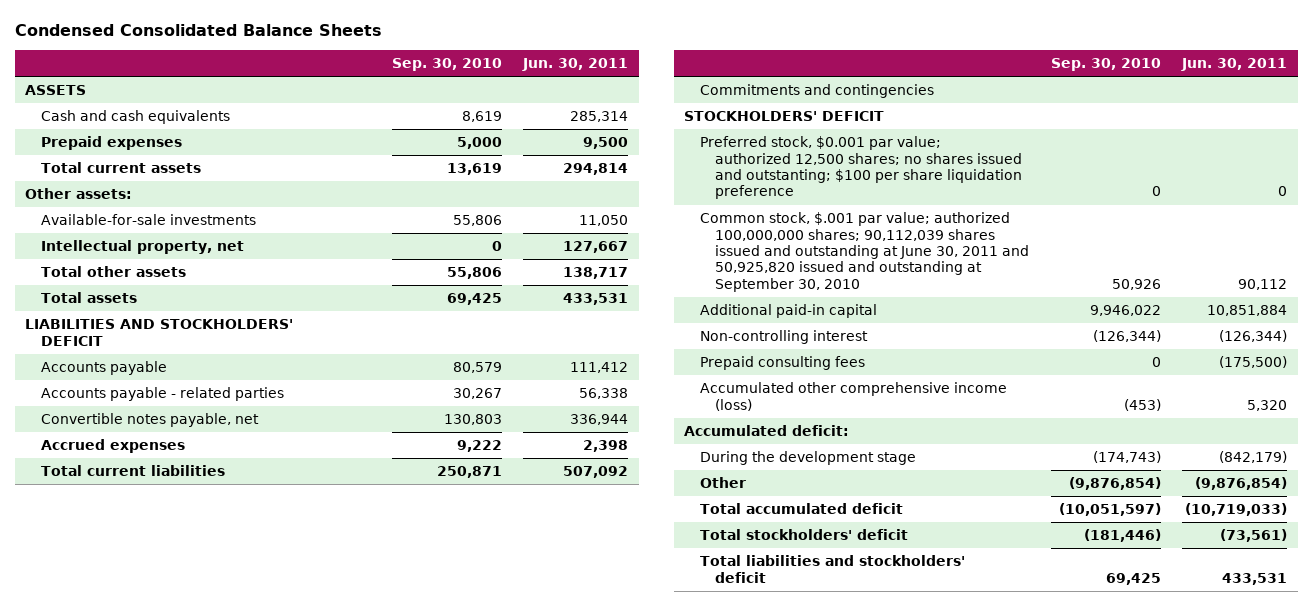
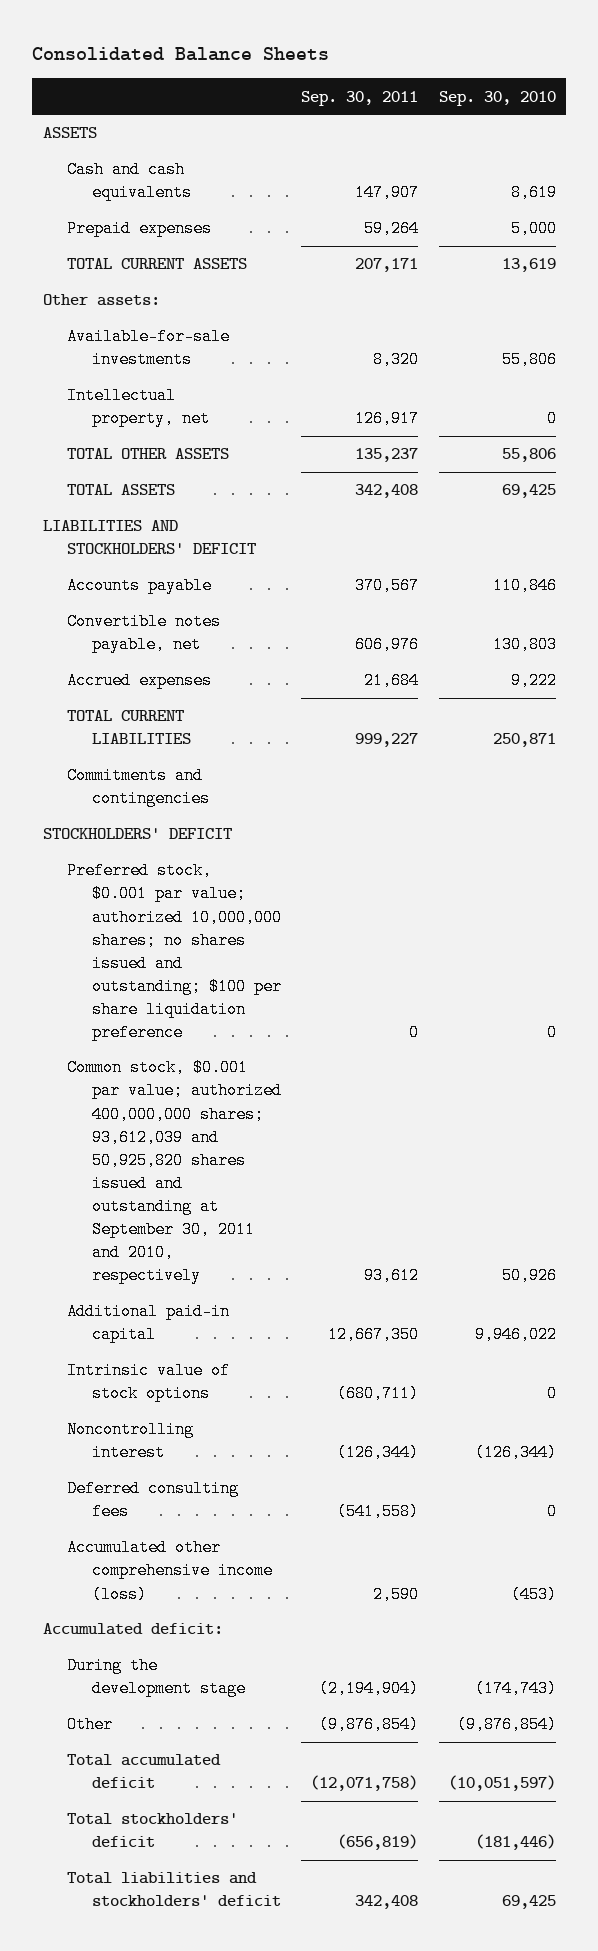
[14,23,382,36] Condensed Consolidated Balance Sheets -> [32,47,330,62] Consolidated Balance Sheets
[522,57,629,71] Jun. 30, 2011 -> none
none -> [301,90,419,106] Sep. 30, 2011
[40,162,201,174] Total current assets -> [67,258,248,270] TOTAL CURRENT ASSETS
[40,266,186,278] Total other assets -> [67,448,230,460] TOTAL OTHER ASSETS
[40,292,137,304] Total assets -> [67,484,176,496] TOTAL ASSETS
[40,387,284,402] Accounts payable - related parties -> none
[452,362,502,374] 80,579 -> [492,577,557,595] 110,846
[40,465,225,477] Total current liabilities -> [67,710,191,745] TOTAL CURRENT LIABILITIES
[699,136,1022,200] Preferred stock, $0.001 par value; authorized 12,500 shares; no shares issued and outstanting; $100 per share liquidation preference -> [67,862,282,1041] Preferred stock, $0.001 par value; authorized 10,000,000 shares; no shares issued and outstanding; $100 per share liquidation preference
[699,212,1029,292] Common stock, $.001 par value; authorized 100,000,000 shares; 90,112,039 shares issued and outstanding at June 30, 2011 and 50,925,820 issued and outstanding at September 30, 2010 -> [67,1059,282,1285] Common stock, $0.001 par value; authorized 400,000,000 shares; 93,612,039 and 50,925,820 shares issued and outstanding at September 30, 2011 and 2010, respectively
none -> [67,1362,231,1403] Intrinsic value of stock options
[699,330,868,345] Non-controlling interest -> [67,1421,195,1462] Noncontrolling interest
[699,356,865,371] Prepaid consulting fees -> [67,1480,240,1521] Deferred consulting fees

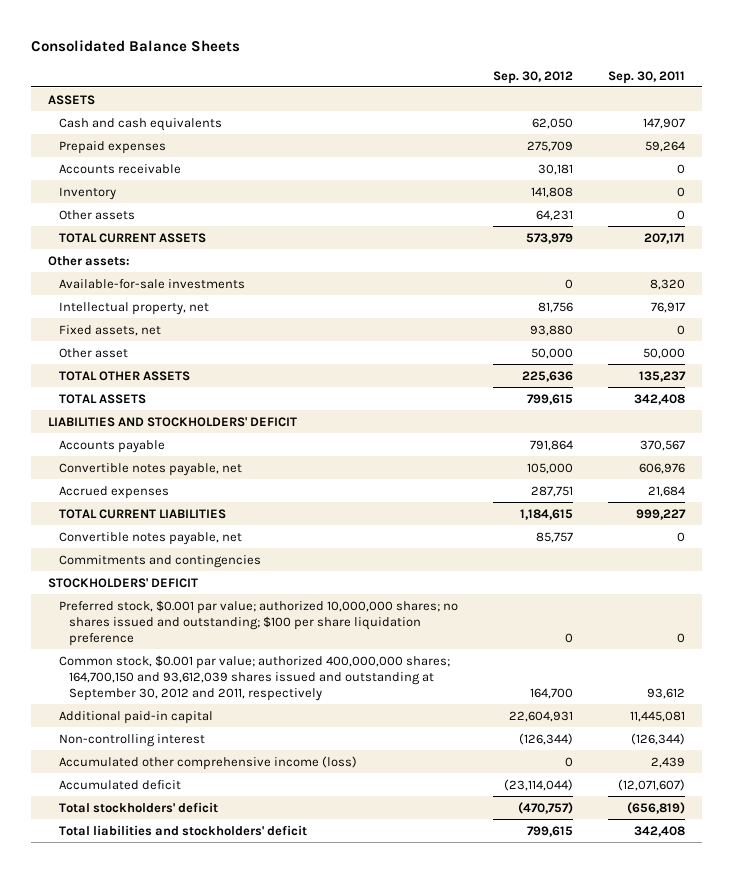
[438,90,556,106] Sep. 30, 2010 -> none
none -> [492,70,573,84] Sep. 30, 2012
none -> [58,163,181,174] Accounts receivable
none -> [58,186,116,200] Inventory
none -> [58,209,135,220] Other assets
[355,410,420,428] 126,917 -> [650,301,685,313] 76,917
none -> [58,324,161,336] Fixed assets, net
none -> [58,347,128,358] Other asset
none -> [58,531,242,545] Convertible notes payable, net
[67,1362,231,1403] Intrinsic value of stock options -> none
[67,1480,240,1521] Deferred consulting fees -> none
[42,1623,223,1636] Accumulated deficit: -> none
[67,1657,246,1698] During the development stage -> none
[67,1716,114,1734] Other -> none
[67,1059,282,1285] Common stock, $0.001 par value; authorized 400,000,000 shares; 93,612,039 and 50,925,820 shares issued and outstanding at September 30, 2011 and 2010, respectively -> [58,654,450,702] Common stock, $0.001 par value; authorized 400,000,000 shares; 164,700,150 and 93,612,039 shares issued and outstanding at September 30, 2012 and 2011, respectively
[328,1326,420,1344] 12,667,350 -> [629,710,685,722] 11,445,081
[67,1421,195,1462] Noncontrolling interest -> [58,733,205,747] Non-controlling interest
[373,1585,420,1603] 2,590 -> [650,756,685,768] 2,439
[67,1754,222,1789] Total accumulated deficit -> [58,779,181,790] Accumulated deficit
[310,1775,419,1792] (12,071,758) -> [617,778,685,791] (12,071,607)

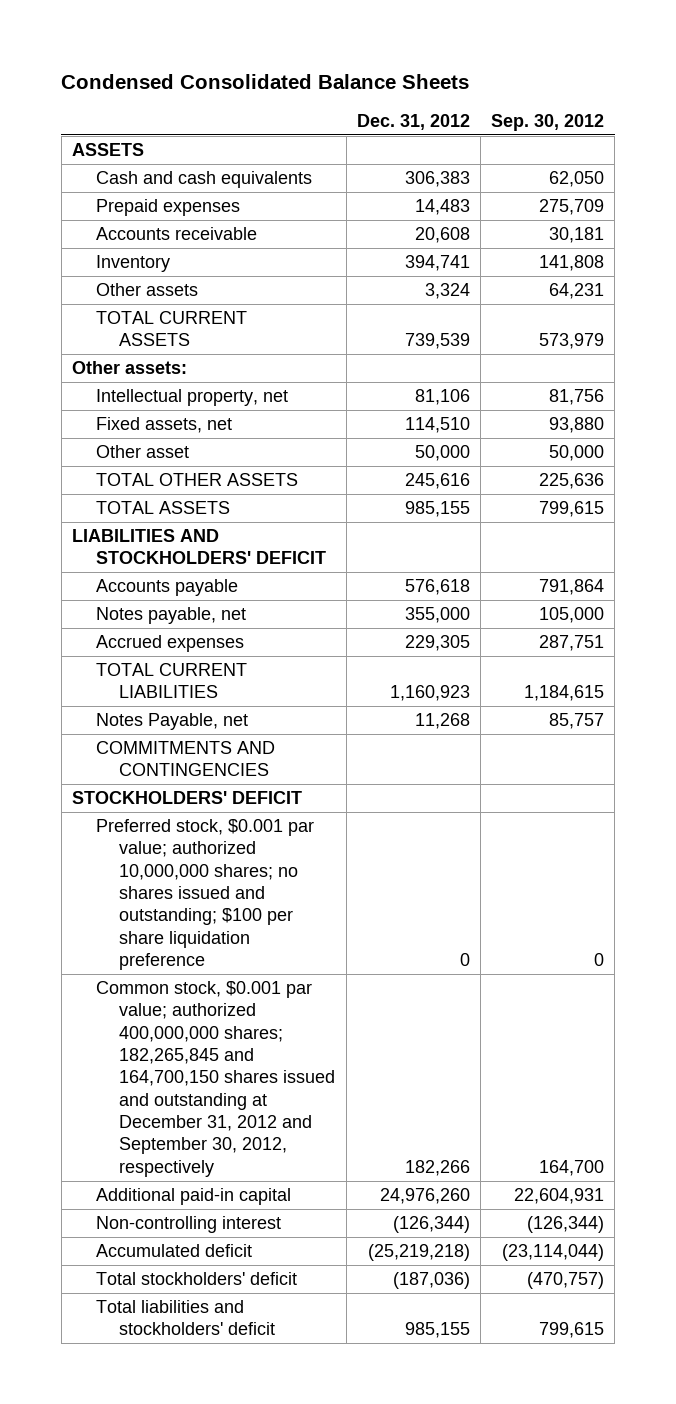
[30,40,240,53] Consolidated Balance Sheets -> [61,74,470,90] Condensed Consolidated Balance Sheets
[607,70,685,84] Sep. 30, 2011 -> none
none -> [356,113,470,130] Dec. 31, 2012
[58,278,245,289] Available-for-sale investments -> none
[58,462,242,476] Convertible notes payable, net -> [95,607,246,625] Notes payable, net
[58,531,242,545] Convertible notes payable, net -> [95,713,248,731] Notes Payable, net
[58,554,261,568] Commitments and contingencies -> [95,741,275,777] COMMITMENTS AND CONTINGENCIES
[58,654,450,702] Common stock, $0.001 par value; authorized 400,000,000 shares; 164,700,150 and 93,612,039 shares issued and outstanding at September 30, 2012 and 2011, respectively -> [95,981,336,1177] Common stock, $0.001 par value; authorized 400,000,000 shares; 182,265,845 and 164,700,150 shares issued and outstanding at December 31, 2012 and September 30, 2012, respectively
[58,755,357,770] Accumulated other comprehensive income (loss) -> none

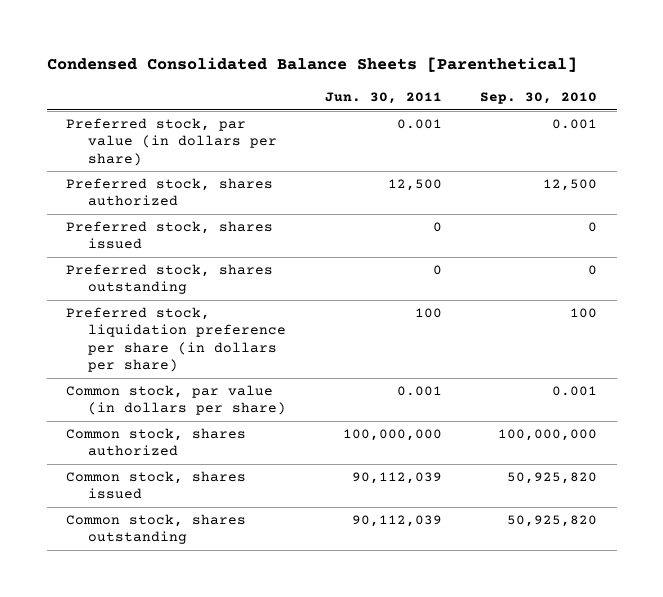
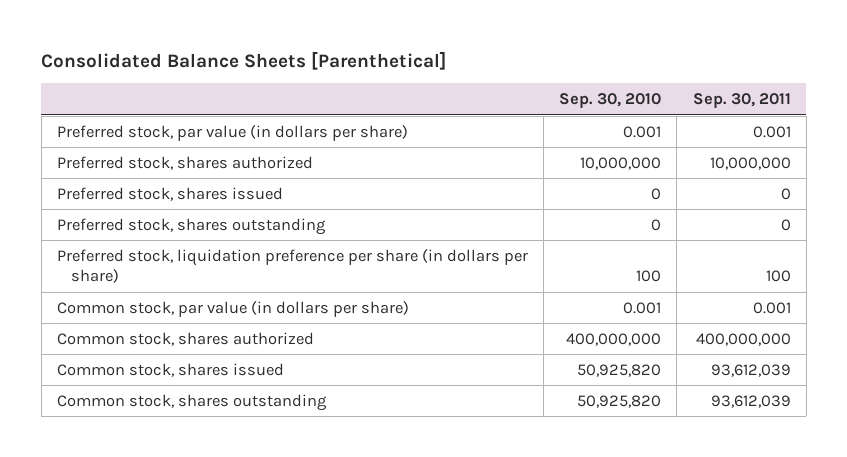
[46,57,577,73] Condensed Consolidated Balance Sheets [Parenthetical] -> [41,50,447,70] Consolidated Balance Sheets [Parenthetical]
[324,91,442,104] Jun. 30, 2011 -> none
none -> [692,93,791,109] Sep. 30, 2011
[543,179,598,192] 12,500 -> [580,156,662,170] 10,000,000
[498,429,598,442] 100,000,000 -> [566,332,662,346] 400,000,000

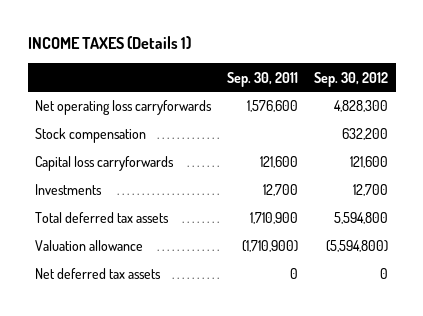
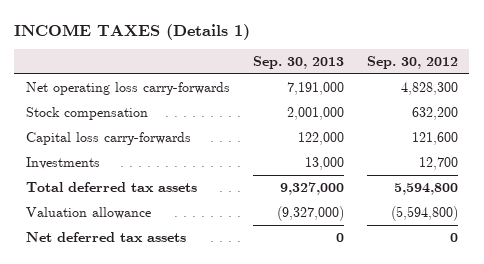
[227,71,299,87] Sep. 30, 2011 -> none
none -> [252,56,344,70] Sep. 30, 2013
[35,100,213,116] Net operating loss carryforwards -> [25,82,230,96] Net operating loss carry-forwards
[35,156,175,172] Capital loss carryforwards -> [25,132,191,146] Capital loss carry-forwards

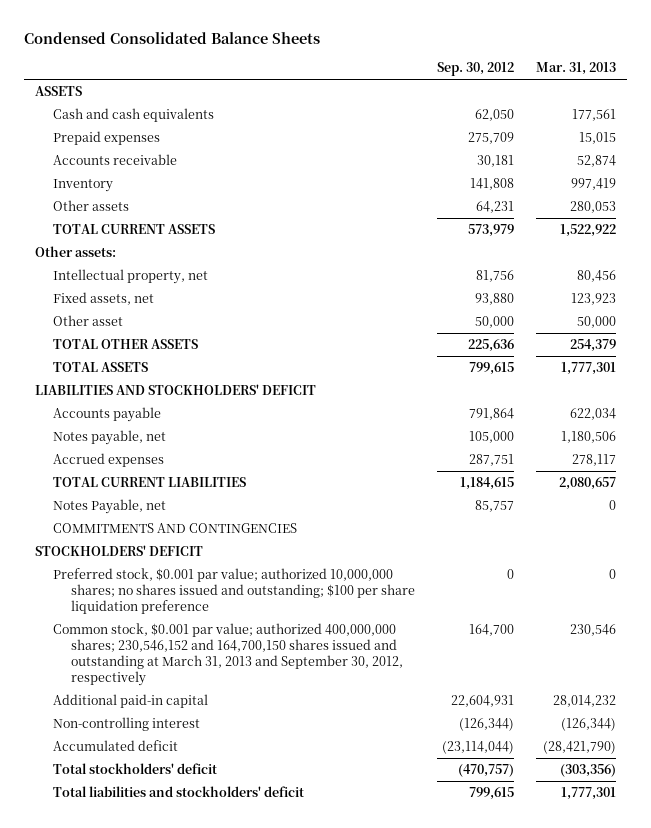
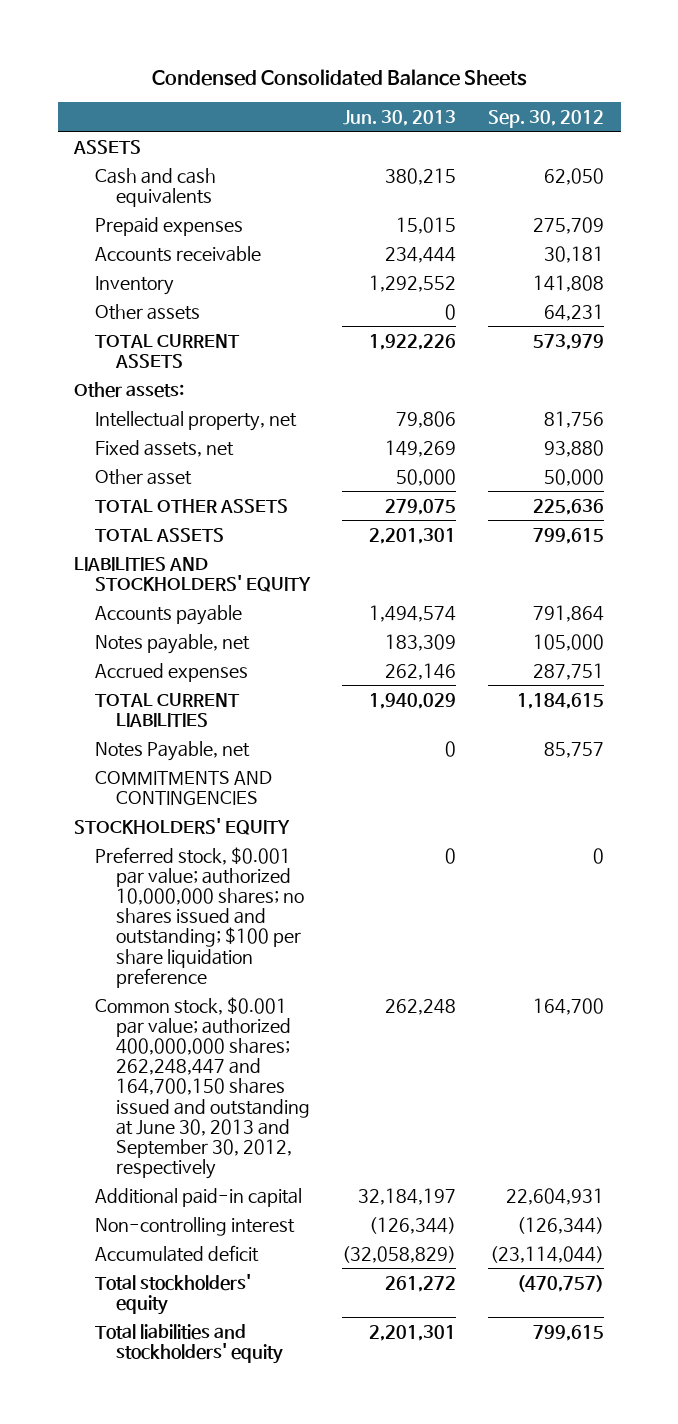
[535,62,616,76] Mar. 31, 2013 -> none
none -> [343,109,457,126] Jun. 30, 2013
[34,384,316,396] LIABILITIES AND STOCKHOLDERS' DEFICIT -> [73,556,311,592] LIABILITIES AND STOCKHOLDERS' EQUITY
[34,545,203,557] STOCKHOLDERS' DEFICIT -> [73,817,290,835] STOCKHOLDERS' EQUITY
[53,623,404,687] Common stock, $0.001 par value; authorized 400,000,000 shares; 230,546,152 and 164,700,150 shares issued and outstanding at March 31, 2013 and September 30, 2012, respectively -> [94,996,311,1180] Common stock, $0.001 par value; authorized 400,000,000 shares; 262,248,447 and 164,700,150 shares issued and outstanding at June 30, 2013 and September 30, 2012, respectively
[53,763,218,775] Total stockholders' deficit -> [94,1273,251,1315] Total stockholders' equity
[53,786,305,798] Total liabilities and stockholders' deficit -> [94,1323,284,1364] Total liabilities and stockholders' equity

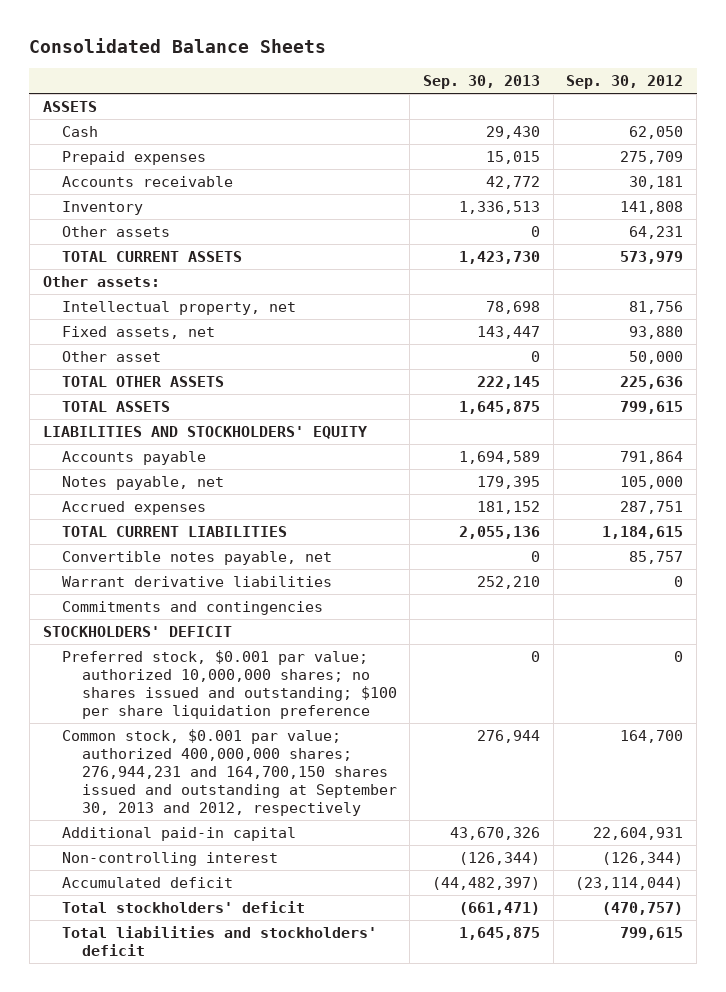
[152,68,528,86] Condensed Consolidated Balance Sheets -> [29,37,327,53] Consolidated Balance Sheets
[343,109,457,126] Jun. 30, 2013 -> none
none -> [423,75,541,90] Sep. 30, 2013
[94,167,216,207] Cash and cash equivalents -> [62,126,99,138] Cash
[94,740,250,761] Notes Payable, net -> [62,551,333,566] Convertible notes payable, net
none -> [62,576,333,588] Warrant derivative liabilities
[94,770,272,805] COMMITMENTS AND CONTINGENCIES -> [62,601,324,616] Commitments and contingencies
[73,817,290,835] STOCKHOLDERS' EQUITY -> [42,626,232,638] STOCKHOLDERS' DEFICIT
[94,996,311,1180] Common stock, $0.001 par value; authorized 400,000,000 shares; 262,248,447 and 164,700,150 shares issued and outstanding at June 30, 2013 and September 30, 2012, respectively -> [62,729,397,816] Common stock, $0.001 par value; authorized 400,000,000 shares; 276,944,231 and 164,700,150 shares issued and outstanding at September 30, 2013 and 2012, respectively
[94,1273,251,1315] Total stockholders' equity -> [62,901,306,914] Total stockholders' deficit
[94,1323,284,1364] Total liabilities and stockholders' equity -> [62,926,378,957] Total liabilities and stockholders' deficit

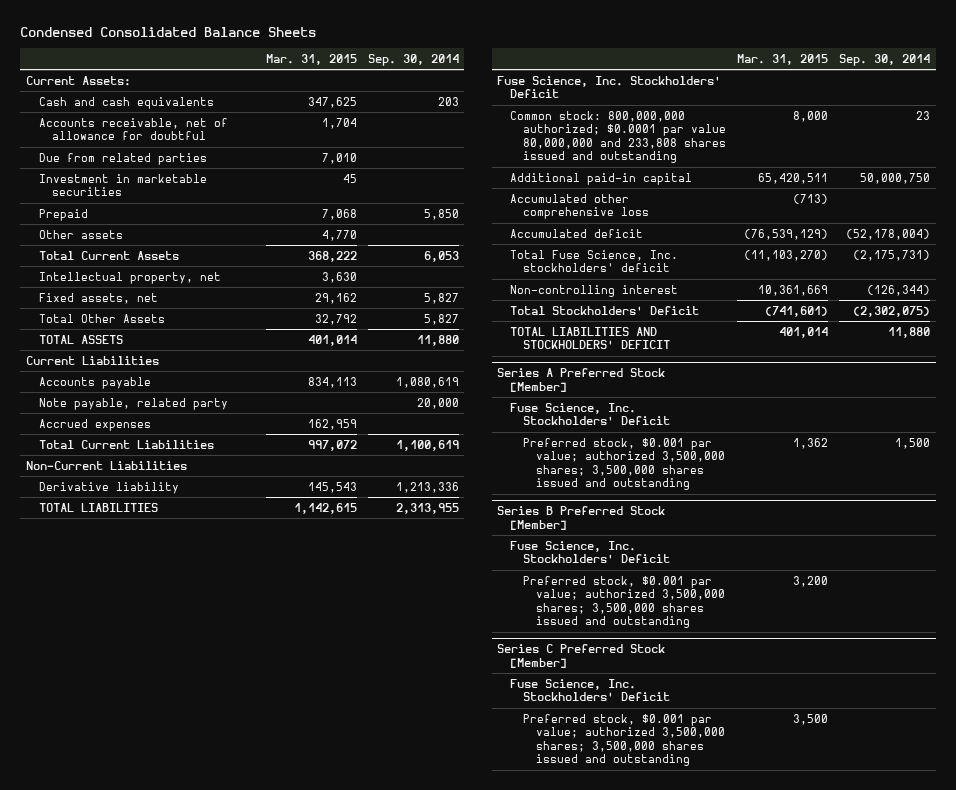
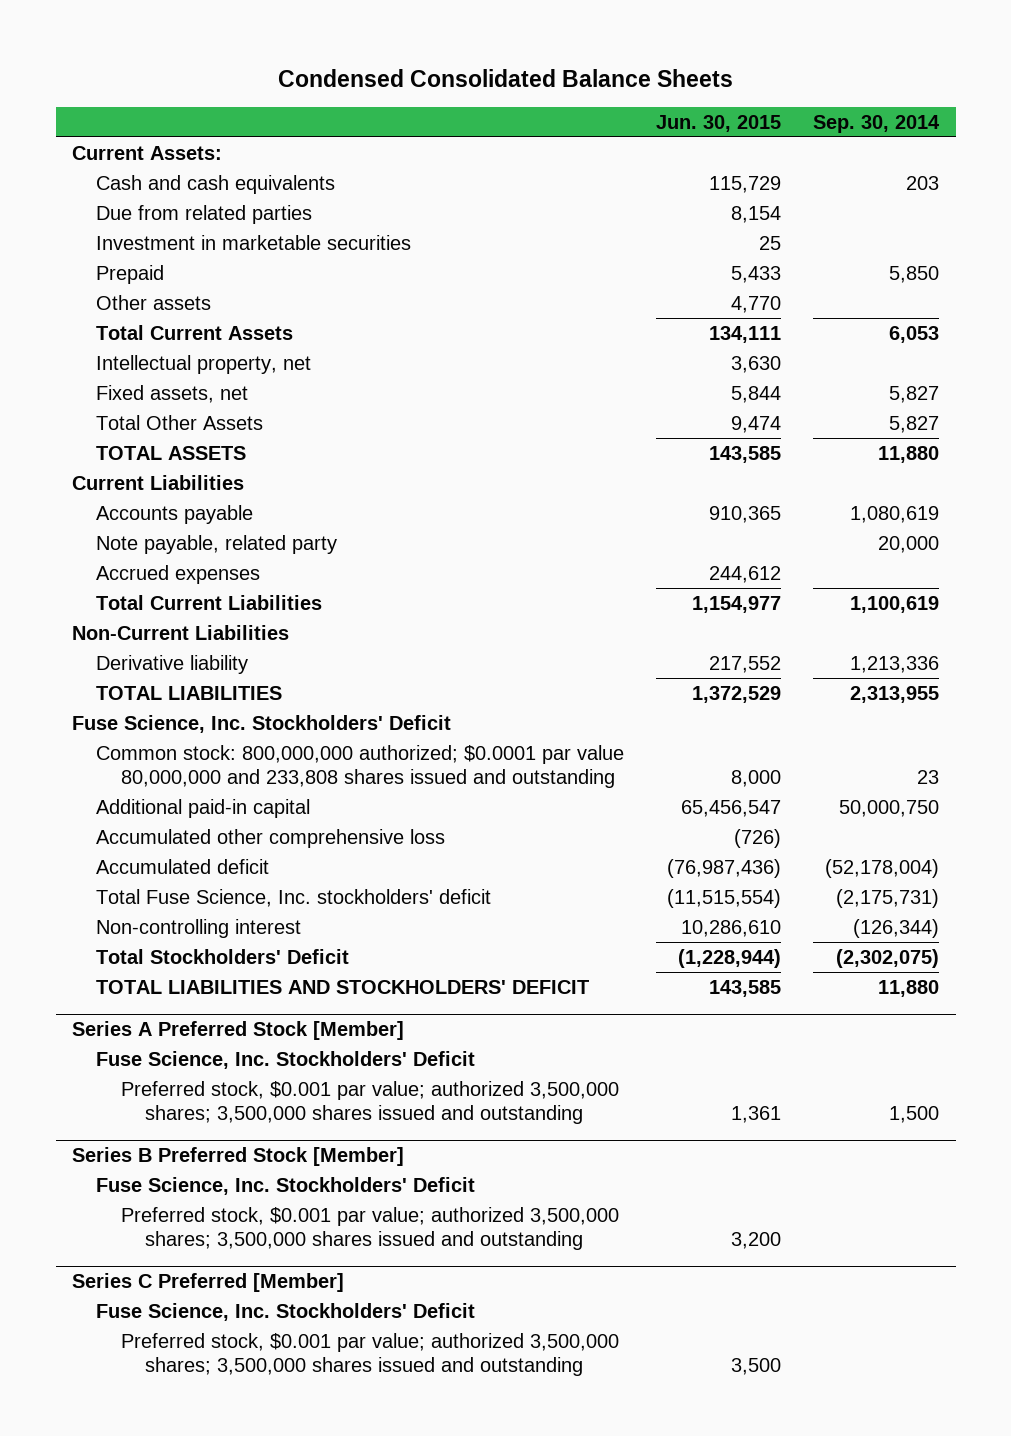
[265,53,357,65] Mar. 31, 2015 -> none
none -> [656,114,782,132] Jun. 30, 2015
[38,117,228,141] Accounts receivable, net of allowance for doubtful -> none
[497,644,666,668] Series C Preferred Stock [Member] -> [71,1273,344,1293] Series C Preferred [Member]

